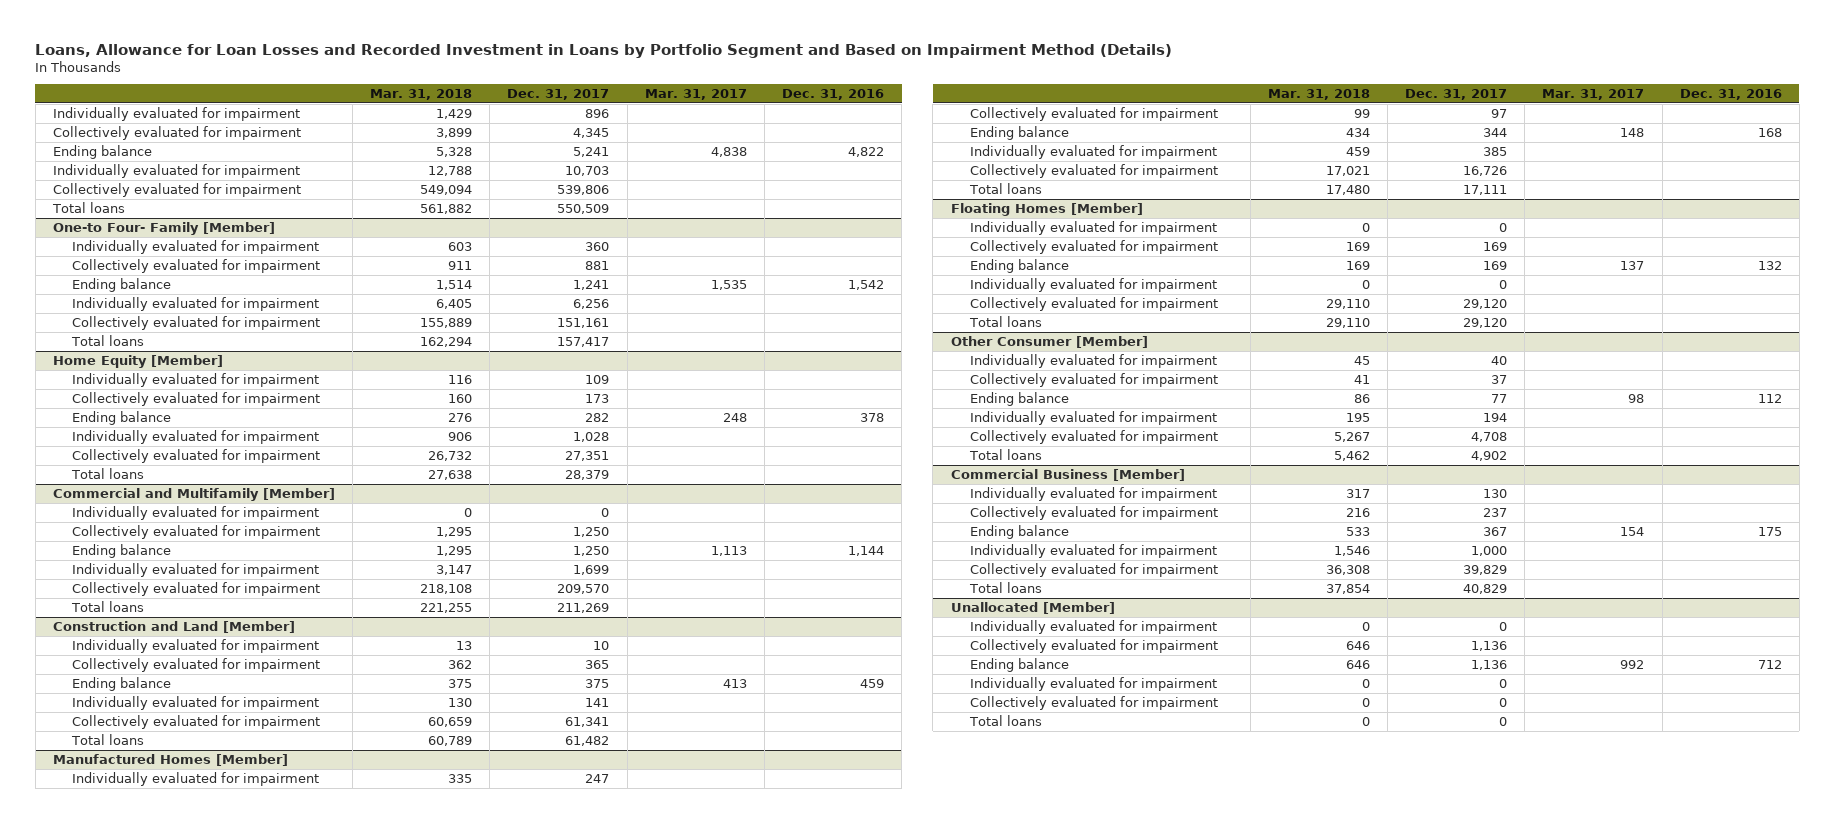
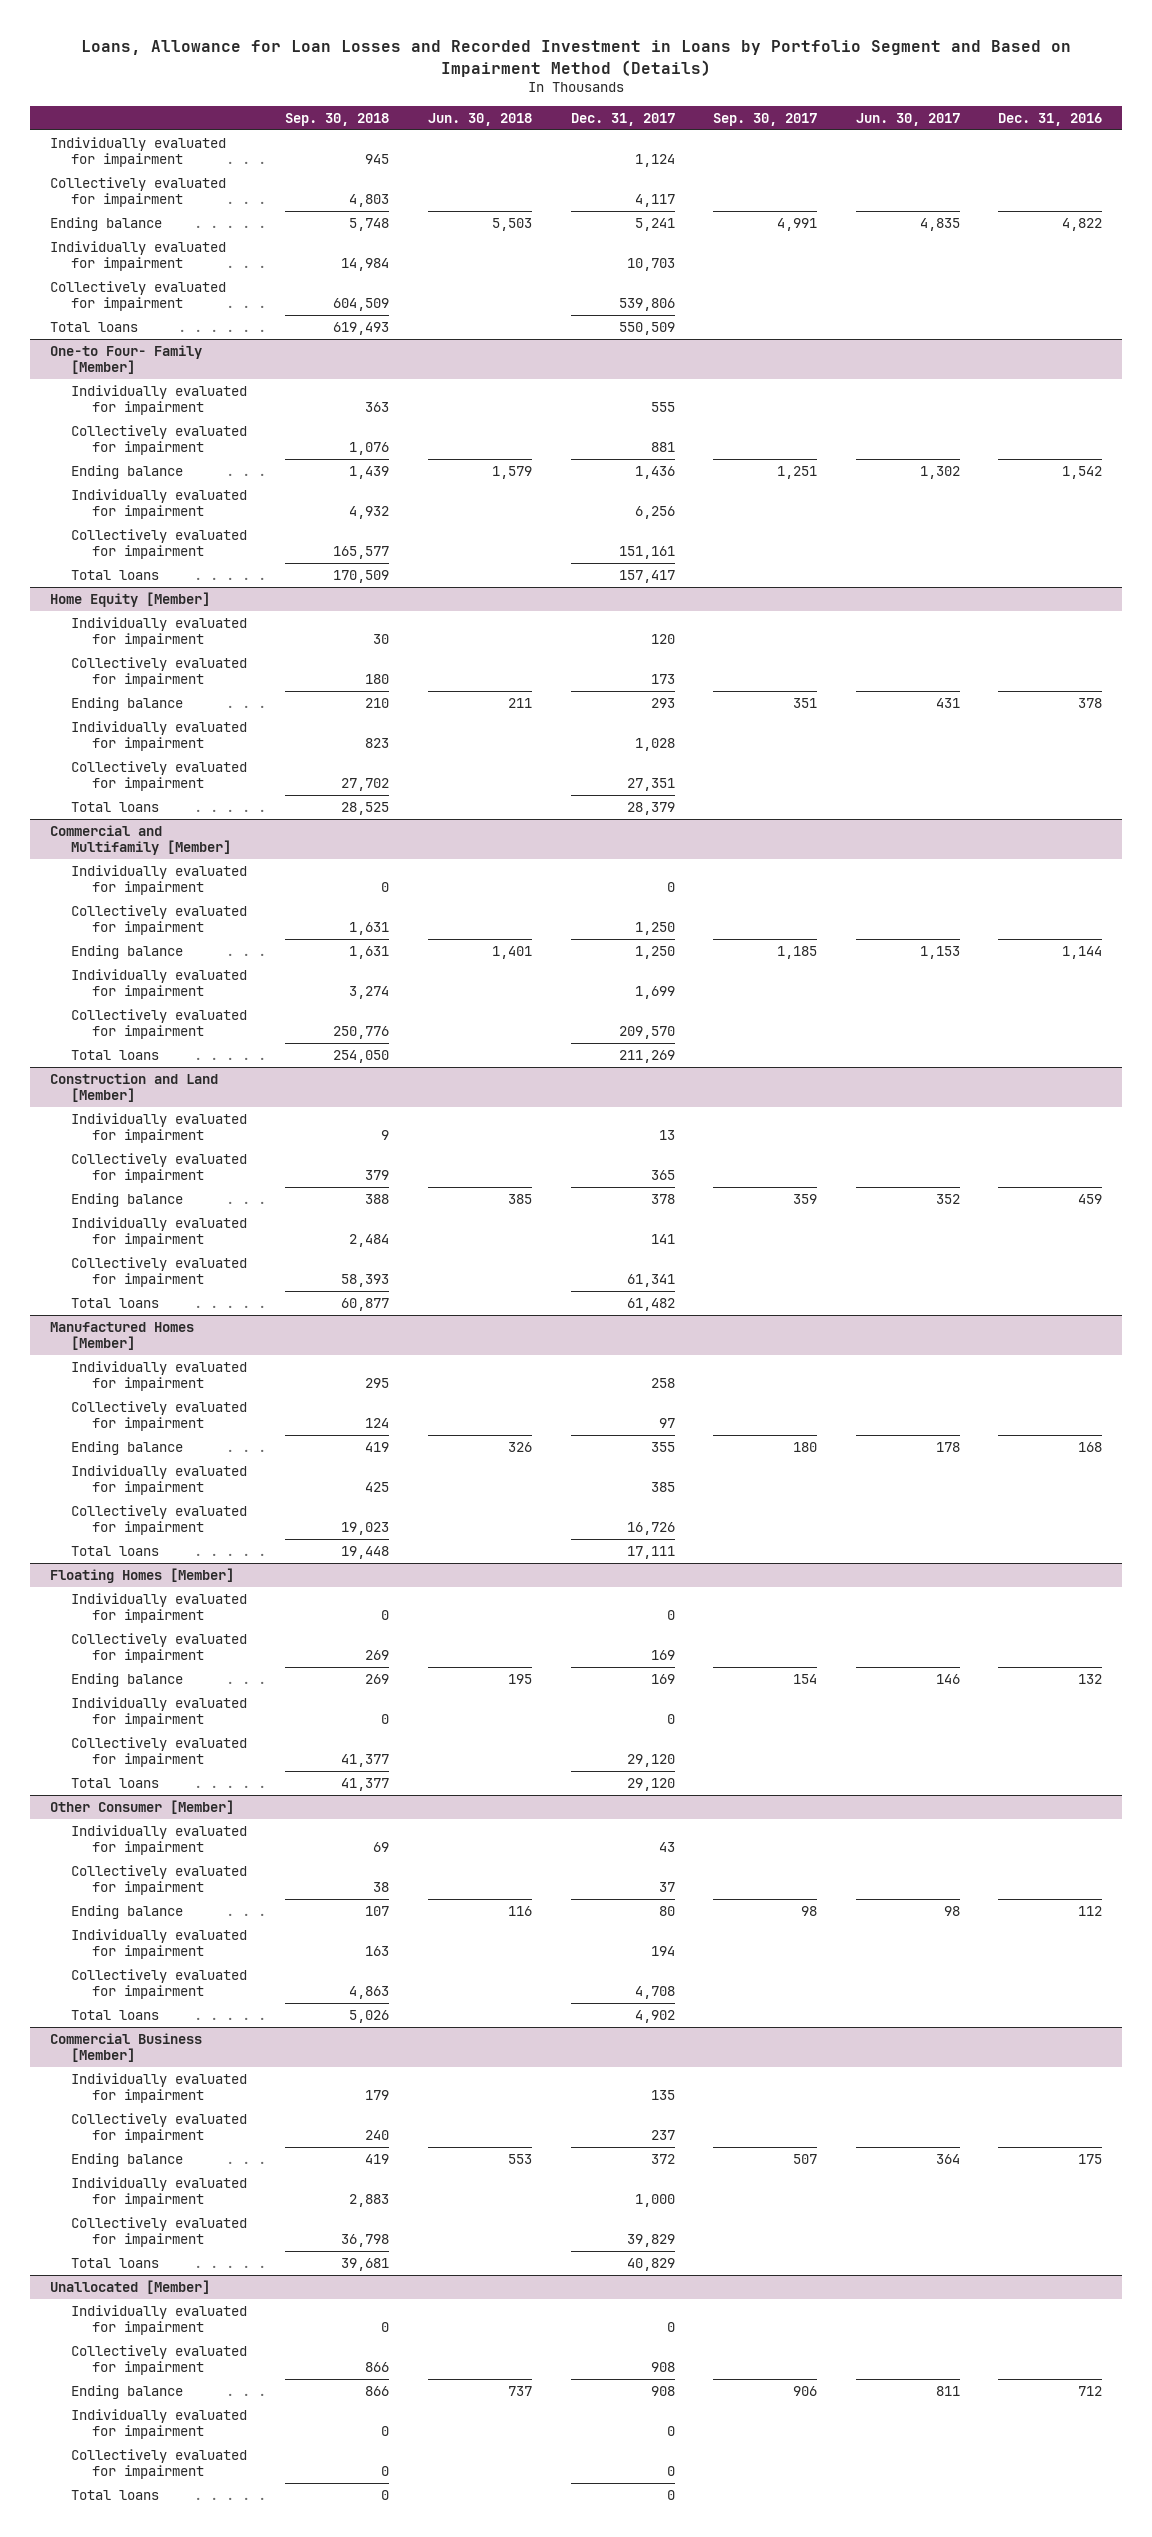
[370,89,473,101] Mar. 31, 2018 -> none
[644,89,747,101] Mar. 31, 2017 -> none
none -> [285,113,390,127] Sep. 30, 2018
none -> [427,113,532,127] Jun. 30, 2018
none -> [713,113,818,127] Sep. 30, 2017
none -> [855,113,960,127] Jun. 30, 2017
[585,109,610,119] 896 -> [634,154,675,168] 1,124
[573,128,610,139] 4,345 -> [634,194,675,208] 4,117
[585,242,610,252] 360 -> [650,402,675,413] 555
[573,280,610,291] 1,241 -> [634,465,675,479] 1,436
[585,375,610,385] 109 -> [650,634,675,645] 120
[585,413,610,423] 282 -> [650,697,675,708] 293
[593,641,610,651] 10 -> [658,1130,675,1141] 13
[585,679,610,689] 375 -> [650,1193,675,1204] 378
[585,774,610,784] 247 -> [650,1378,675,1389] 258
[1483,128,1508,138] 344 -> [650,1441,675,1452] 355
[1491,356,1508,366] 40 -> [658,1842,675,1853] 43
[1491,394,1508,404] 77 -> [658,1905,675,1916] 80
[1483,489,1508,499] 130 -> [650,2090,675,2101] 135
[1483,527,1508,537] 367 -> [650,2153,675,2164] 372
[1471,641,1508,652] 1,136 -> [650,2362,675,2373] 908
[1471,660,1508,671] 1,136 -> [650,2385,675,2396] 908

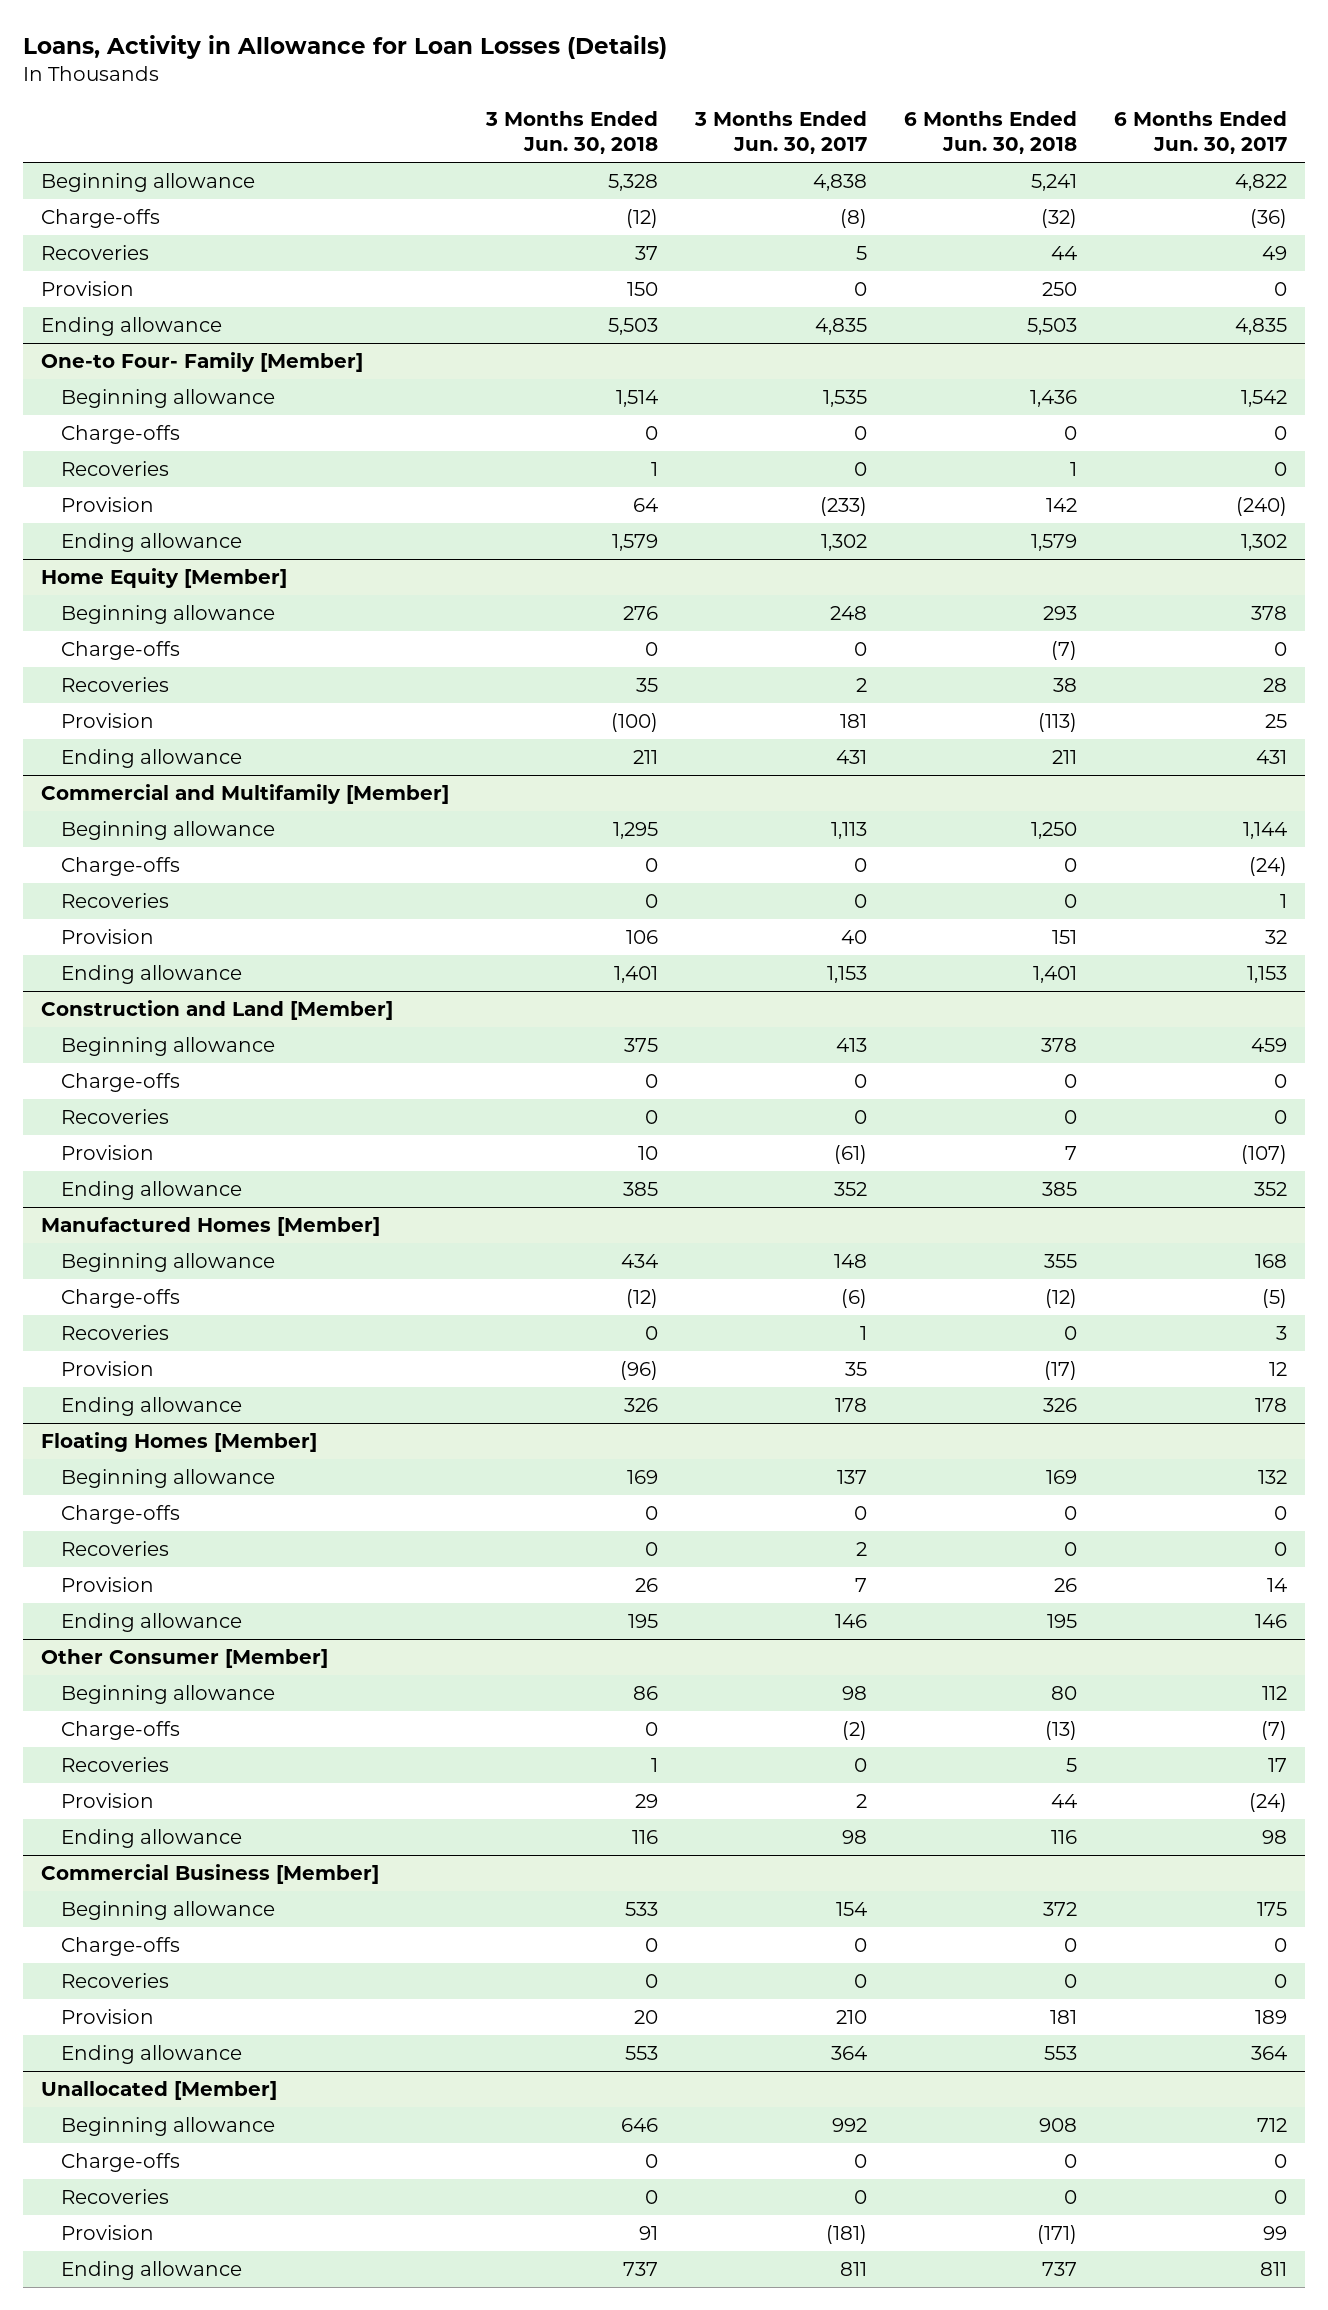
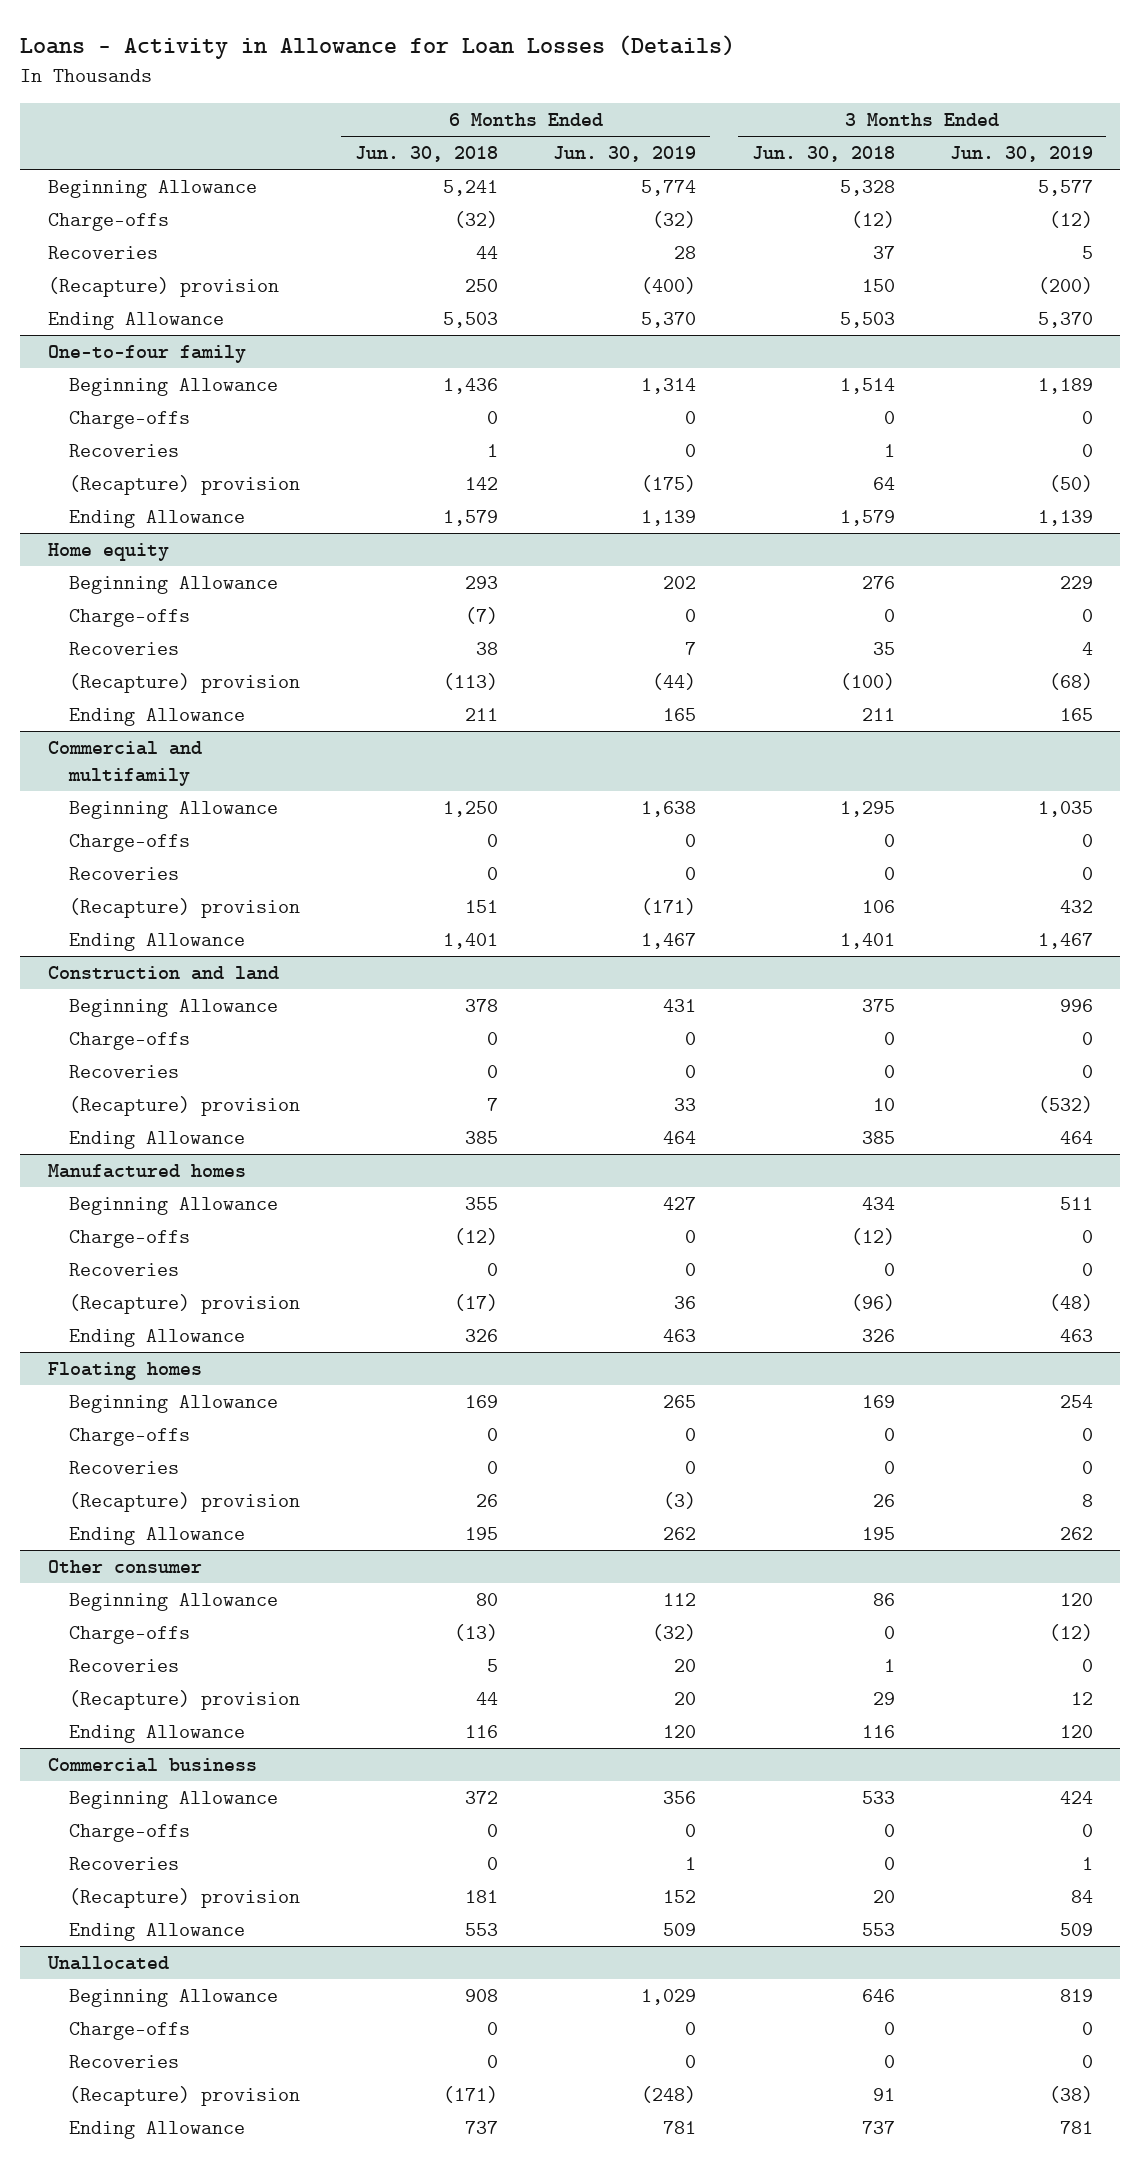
[22,35,667,60] Loans, Activity in Allowance for Loan Losses (Details) -> [20,35,736,60] Loans - Activity in Allowance for Loan Losses (Details)
[693,111,867,155] 3 Months Ended Jun. 30, 2017 -> none
[1113,111,1287,155] 6 Months Ended Jun. 30, 2017 -> none
none -> [553,146,697,163] Jun. 30, 2019
none -> [949,146,1093,163] Jun. 30, 2019
[41,172,256,192] Beginning allowance -> [47,180,257,199] Beginning Allowance
[41,280,135,296] Provision -> [47,277,279,298] (Recapture) provision
[41,316,223,336] Ending allowance -> [47,312,224,331] Ending Allowance
[41,351,364,372] One-to Four- Family [Member] -> [47,345,246,364] One-to-four family
[61,388,276,408] Beginning allowance -> [69,378,279,397] Beginning Allowance
[61,496,155,512] Provision -> [69,475,301,496] (Recapture) provision
[61,532,243,552] Ending allowance -> [69,510,246,529] Ending Allowance
[41,567,288,588] Home Equity [Member] -> [47,543,169,562] Home equity
[61,604,276,624] Beginning allowance -> [69,576,279,595] Beginning Allowance
[61,712,155,728] Provision -> [69,673,301,694] (Recapture) provision
[61,748,243,768] Ending allowance -> [69,708,246,727] Ending Allowance
[41,783,450,804] Commercial and Multifamily [Member] -> [47,741,202,786] Commercial and multifamily
[61,820,276,840] Beginning allowance -> [69,801,279,820] Beginning Allowance
[61,928,155,944] Provision -> [69,898,301,919] (Recapture) provision
[61,964,243,984] Ending allowance -> [69,933,246,952] Ending Allowance
[41,999,394,1020] Construction and Land [Member] -> [47,966,279,981] Construction and land
[61,1036,276,1056] Beginning allowance -> [69,999,279,1018] Beginning Allowance
[61,1144,155,1160] Provision -> [69,1096,301,1117] (Recapture) provision
[61,1180,243,1200] Ending allowance -> [69,1131,246,1150] Ending Allowance
[41,1216,381,1236] Manufactured Homes [Member] -> [47,1164,246,1179] Manufactured homes
[61,1252,276,1272] Beginning allowance -> [69,1197,279,1216] Beginning Allowance
[61,1360,155,1376] Provision -> [69,1294,301,1315] (Recapture) provision
[61,1396,243,1416] Ending allowance -> [69,1329,246,1348] Ending Allowance
[41,1431,318,1452] Floating Homes [Member] -> [47,1362,202,1381] Floating homes
[61,1468,276,1488] Beginning allowance -> [69,1395,279,1414] Beginning Allowance
[61,1576,155,1592] Provision -> [69,1492,301,1513] (Recapture) provision
[61,1612,243,1632] Ending allowance -> [69,1527,246,1546] Ending Allowance
[41,1648,329,1668] Other Consumer [Member] -> [47,1560,202,1574] Other consumer
[61,1684,276,1704] Beginning allowance -> [69,1593,279,1612] Beginning Allowance
[61,1792,155,1808] Provision -> [69,1690,301,1711] (Recapture) provision
[61,1828,243,1848] Ending allowance -> [69,1725,246,1744] Ending Allowance
[41,1863,380,1884] Commercial Business [Member] -> [47,1758,257,1773] Commercial business
[61,1900,276,1920] Beginning allowance -> [69,1791,279,1810] Beginning Allowance
[61,2008,155,2024] Provision -> [69,1888,301,1909] (Recapture) provision
[61,2044,243,2064] Ending allowance -> [69,1923,246,1942] Ending Allowance
[41,2080,278,2100] Unallocated [Member] -> [46,1956,169,1971] Unallocated
[61,2116,276,2136] Beginning allowance -> [69,1989,279,2008] Beginning Allowance
[61,2224,155,2240] Provision -> [69,2086,301,2107] (Recapture) provision
[61,2260,243,2280] Ending allowance -> [69,2121,246,2140] Ending Allowance

